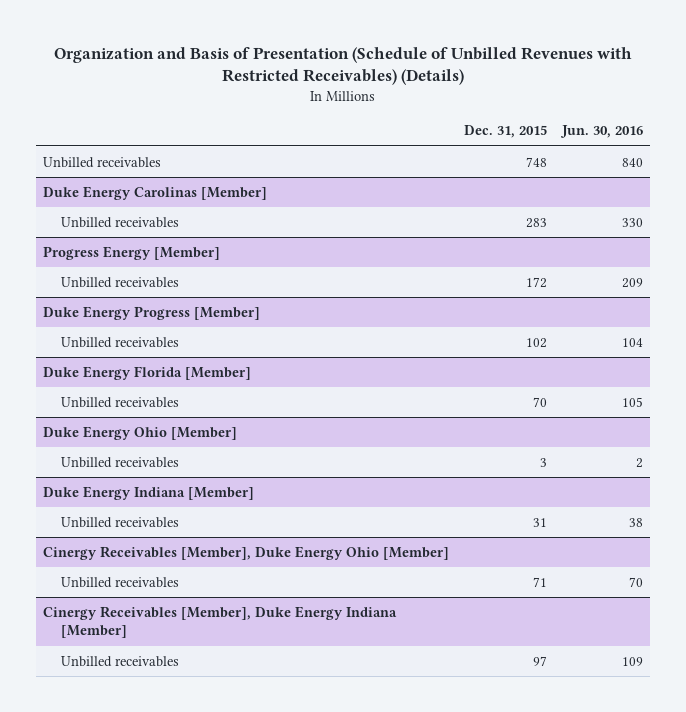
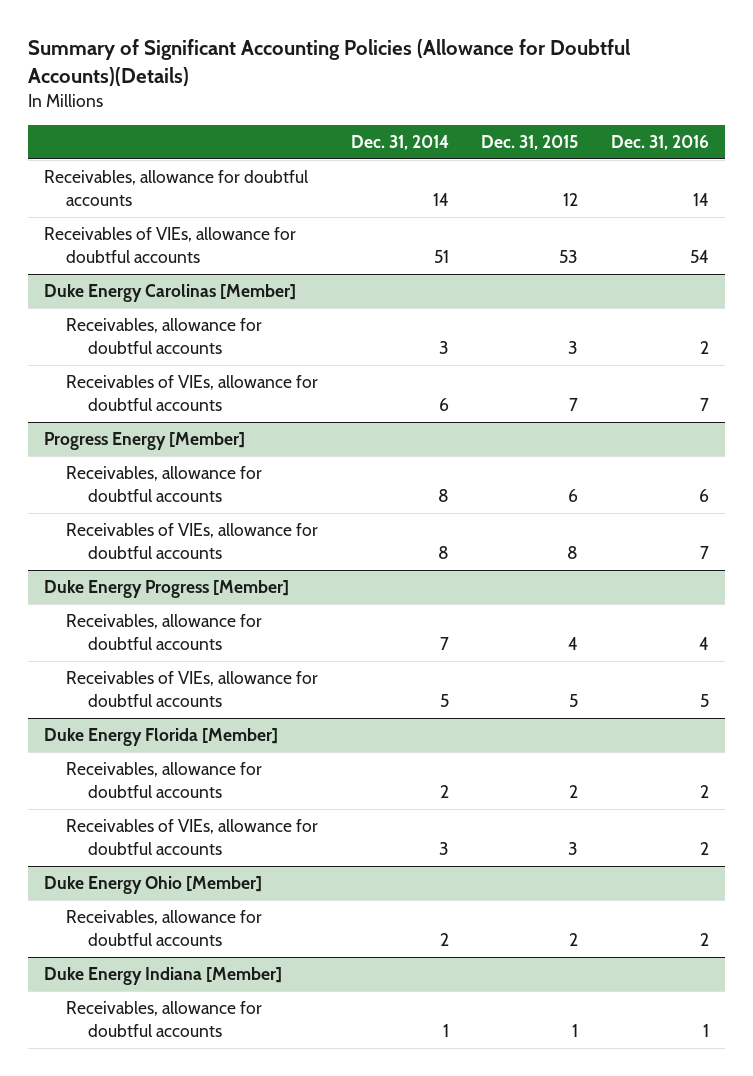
[54,46,633,86] Organization and Basis of Presentation (Schedule of Unbilled Revenues with Restricted Receivables) (Details) -> [27,39,630,87] Summary of Significant Accounting Policies (Allowance for Doubtful Accounts)(Details)
[559,125,643,139] Jun. 30, 2016 -> none
none -> [350,134,449,150] Dec. 31, 2014
none -> [611,134,710,150] Dec. 31, 2016
[43,156,162,168] Unbilled receivables -> none
none -> [44,170,309,206] Receivables, allowance for doubtful accounts
none -> [44,227,297,263] Receivables of VIEs, allowance for doubtful accounts
[61,216,180,228] Unbilled receivables -> none
none -> [66,318,263,354] Receivables, allowance for doubtful accounts
none -> [66,375,319,411] Receivables of VIEs, allowance for doubtful accounts
[61,276,180,288] Unbilled receivables -> none
none -> [66,466,263,502] Receivables, allowance for doubtful accounts
none -> [66,523,319,559] Receivables of VIEs, allowance for doubtful accounts
[61,336,180,348] Unbilled receivables -> none
none -> [66,614,263,650] Receivables, allowance for doubtful accounts
none -> [66,671,319,707] Receivables of VIEs, allowance for doubtful accounts
[61,396,180,408] Unbilled receivables -> none
none -> [66,762,263,798] Receivables, allowance for doubtful accounts
none -> [66,819,319,855] Receivables of VIEs, allowance for doubtful accounts
[61,456,180,468] Unbilled receivables -> none
none -> [66,910,263,946] Receivables, allowance for doubtful accounts
[61,516,180,528] Unbilled receivables -> none
[43,545,450,560] Cinergy Receivables [Member], Duke Energy Ohio [Member] -> none
[61,576,180,588] Unbilled receivables -> none
[43,605,398,639] Cinergy Receivables [Member], Duke Energy Indiana [Member] -> none
[61,655,180,667] Unbilled receivables -> none
none -> [66,1001,263,1037] Receivables, allowance for doubtful accounts

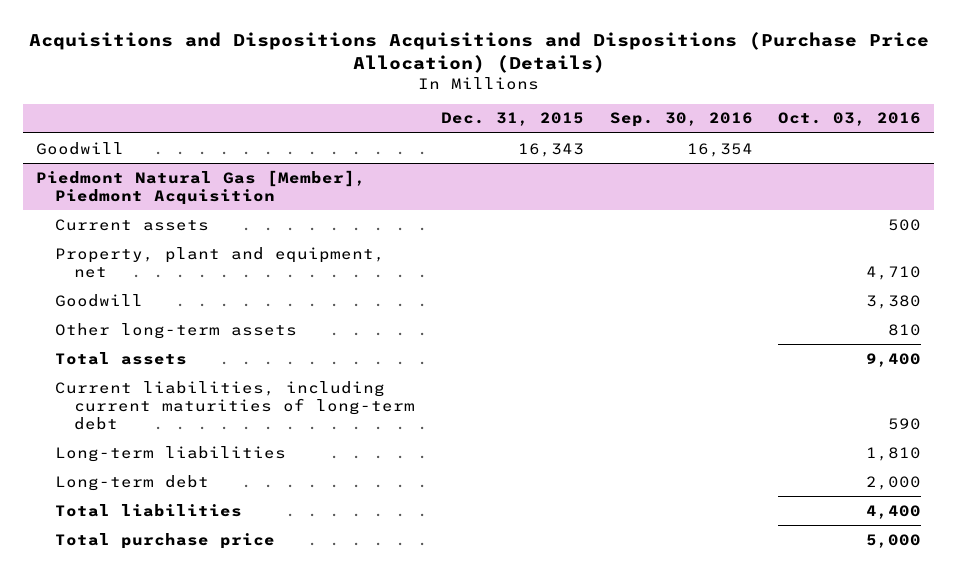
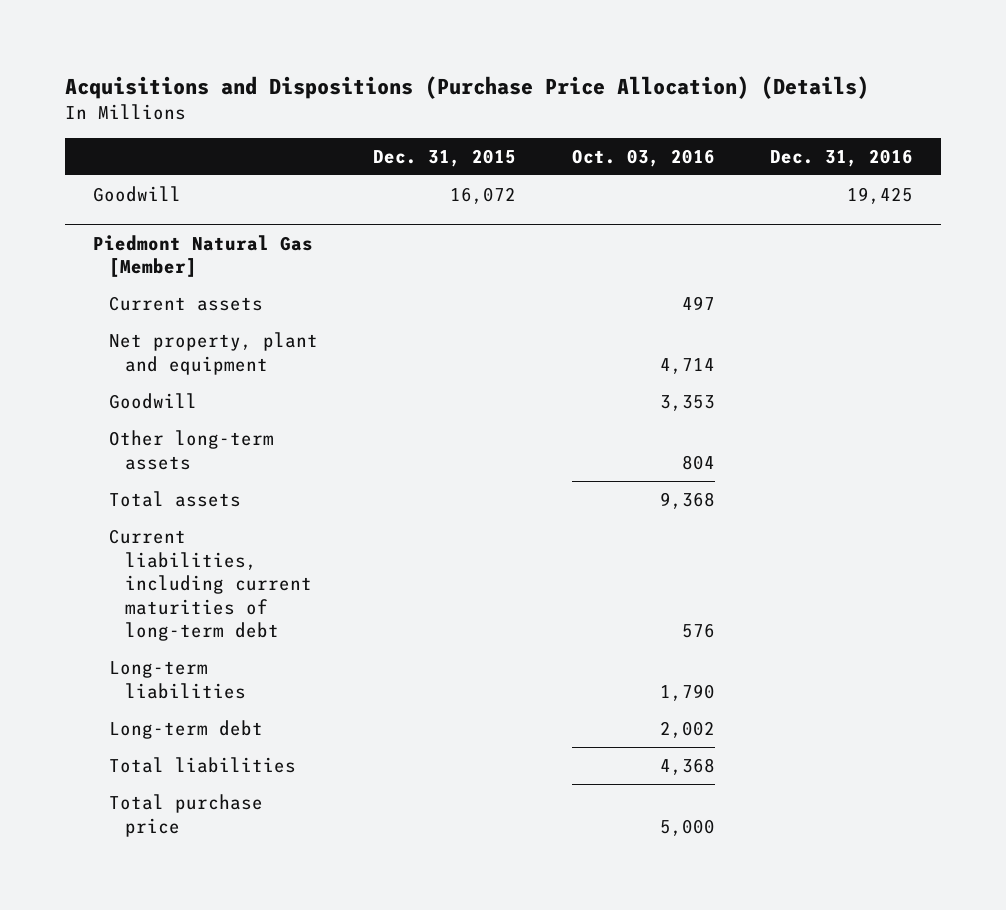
[28,31,929,73] Acquisitions and Dispositions Acquisitions and Dispositions (Purchase Price Allocation) (Details) -> [65,75,870,99] Acquisitions and Dispositions (Purchase Price Allocation) (Details)
[609,112,753,128] Sep. 30, 2016 -> none
none -> [769,148,913,167] Dec. 31, 2016
[518,142,585,157] 16,343 -> [450,187,517,205] 16,072
[35,169,366,205] Piedmont Natural Gas [Member], Piedmont Acquisition -> [92,234,313,278] Piedmont Natural Gas [Member]
[888,218,922,231] 500 -> [681,296,715,311] 497
[55,246,386,278] Property, plant and equipment, net -> [108,332,318,375] Net property, plant and equipment
[866,265,922,280] 4,710 -> [659,357,715,374] 4,714
[866,294,922,309] 3,380 -> [659,395,715,412] 3,353
[888,323,922,336] 810 -> [681,454,715,470] 804
[866,352,922,367] 9,400 -> [659,492,715,510] 9,368
[888,418,922,431] 590 -> [681,622,715,638] 576
[866,446,922,461] 1,810 -> [659,683,715,701] 1,790
[866,475,922,490] 2,000 -> [659,721,715,739] 2,002
[866,504,922,519] 4,400 -> [659,758,715,776] 4,368

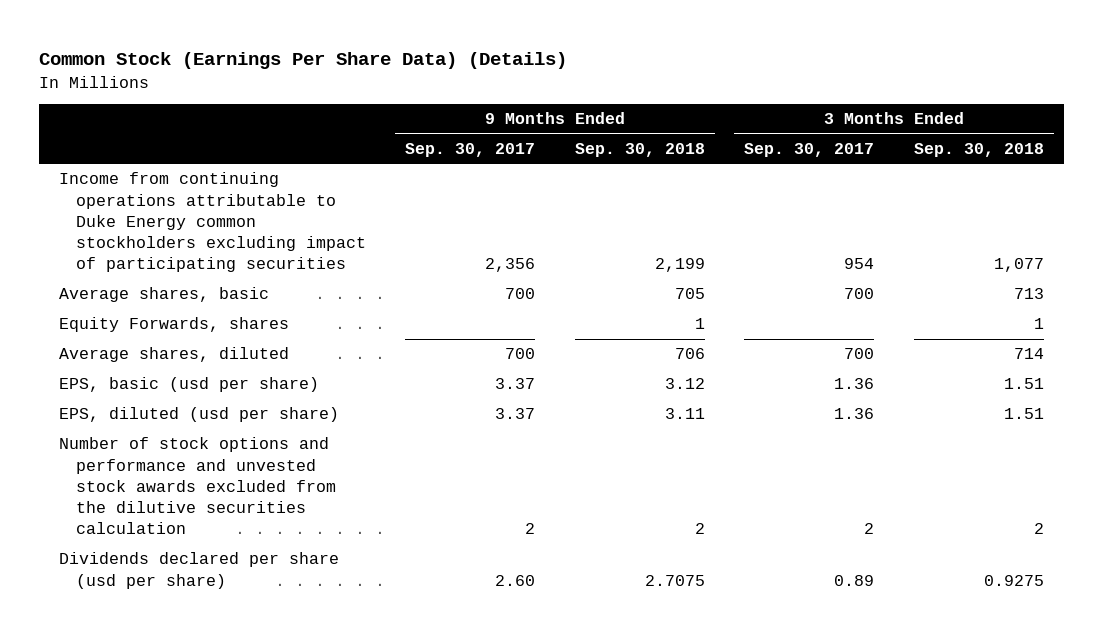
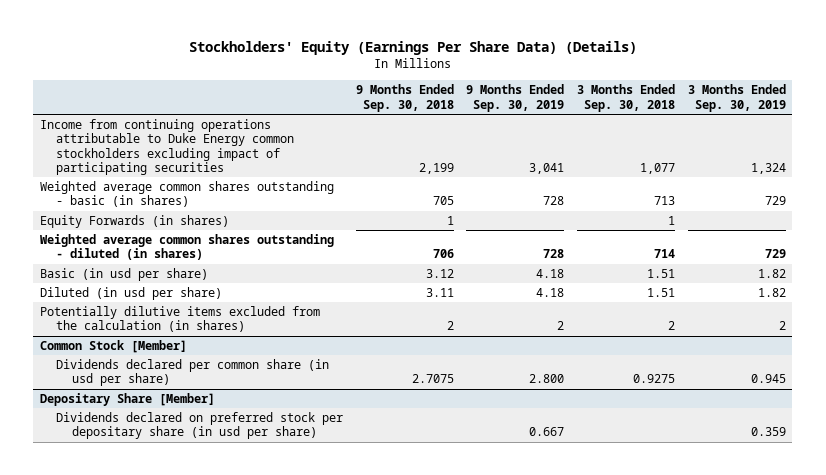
[39,52,568,70] Common Stock (Earnings Per Share Data) (Details) -> [188,41,637,56] Stockholders' Equity (Earnings Per Share Data) (Details)
[405,143,536,158] Sep. 30, 2017 -> none
[744,143,875,158] Sep. 30, 2017 -> none
none -> [466,84,565,112] 9 Months Ended Sep. 30, 2019
none -> [687,84,786,112] 3 Months Ended Sep. 30, 2019
[59,287,270,303] Average shares, basic -> [39,180,334,208] Weighted average common shares outstanding - basic (in shares)
[59,317,290,333] Equity Forwards, shares -> [39,214,229,228] Equity Forwards (in shares)
[59,347,290,363] Average shares, diluted -> [39,233,334,261] Weighted average common shares outstanding - diluted (in shares)
[59,377,320,393] EPS, basic (usd per share) -> [39,267,208,281] Basic (in usd per share)
[59,407,340,423] EPS, diluted (usd per share) -> [39,286,222,300] Diluted (in usd per share)
[59,437,336,535] Number of stock options and performance and unvested stock awards excluded from the dilutive securities calculation -> [39,305,320,333] Potentially dilutive items excluded from the calculation (in shares)
none -> [39,339,187,353] Common Stock [Member]
[59,552,340,589] Dividends declared per share (usd per share) -> [55,358,329,387] Dividends declared per common share (in usd per share)
none -> [39,392,215,406] Depositary Share [Member]
none -> [55,411,343,440] Dividends declared on preferred stock per depositary share (in usd per share)

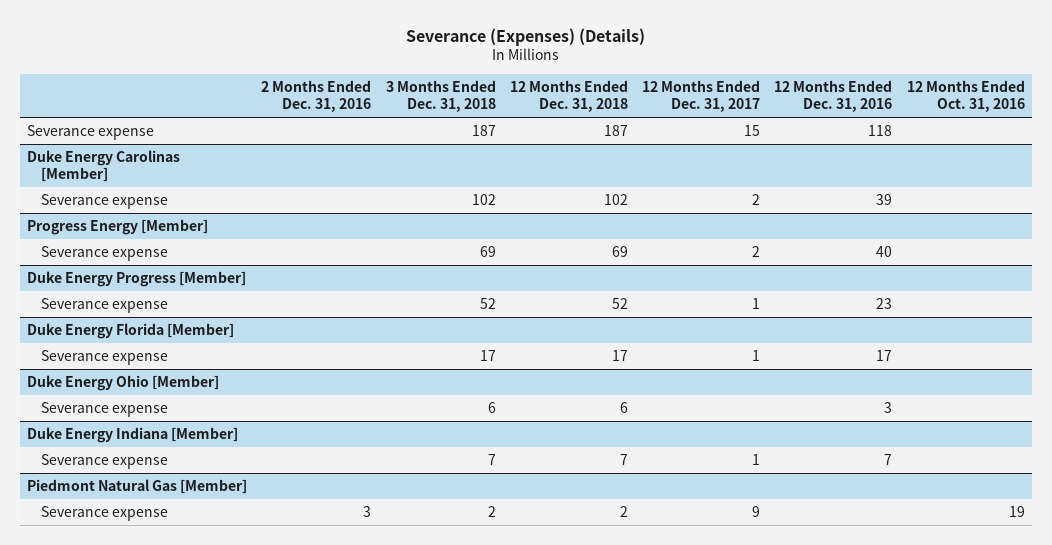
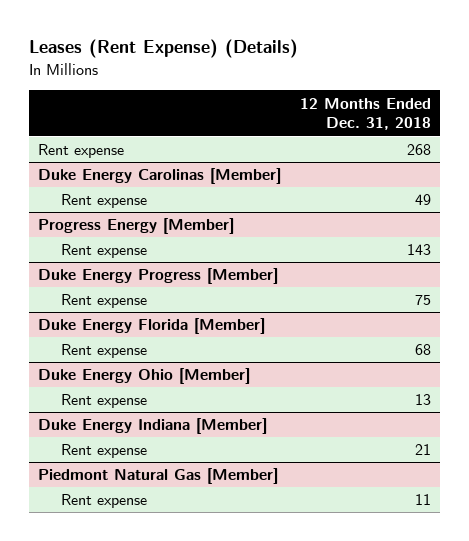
[405,27,645,46] Severance (Expenses) (Details) -> [28,39,298,59] Leases (Rent Expense) (Details)
[261,80,372,112] 2 Months Ended Dec. 31, 2016 -> none
[385,80,496,112] 3 Months Ended Dec. 31, 2018 -> none
[642,80,761,112] 12 Months Ended Dec. 31, 2017 -> none
[774,80,893,112] 12 Months Ended Dec. 31, 2016 -> none
[906,80,1025,112] 12 Months Ended Oct. 31, 2016 -> none
[27,125,155,141] Severance expense -> none
none -> [38,144,125,159] Rent expense
[41,194,169,210] Severance expense -> none
none -> [61,194,148,209] Rent expense
[41,246,169,262] Severance expense -> none
none -> [61,244,148,259] Rent expense
[41,298,169,314] Severance expense -> none
none -> [61,294,148,309] Rent expense
[41,350,169,366] Severance expense -> none
none -> [61,344,148,359] Rent expense
[41,402,169,418] Severance expense -> none
none -> [61,394,148,409] Rent expense
[41,454,169,470] Severance expense -> none
none -> [61,444,148,459] Rent expense
[41,506,169,522] Severance expense -> none
none -> [61,494,148,509] Rent expense

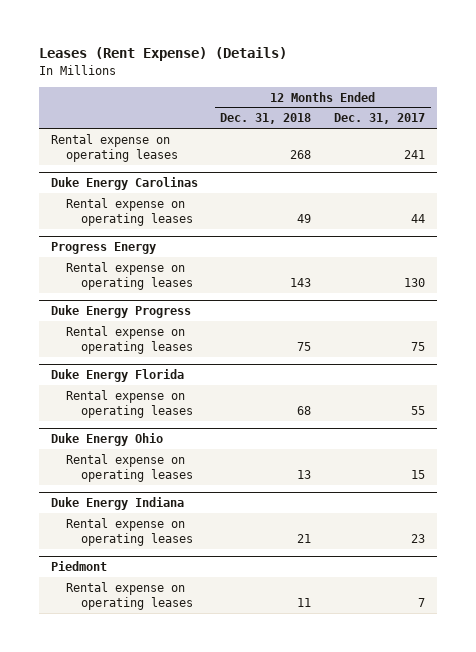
none -> [334,113,426,125] Dec. 31, 2017
[38,144,125,159] Rent expense -> [50,133,178,162] Rental expense on operating leases
[38,168,282,185] Duke Energy Carolinas [Member] -> [50,177,198,191] Duke Energy Carolinas
[61,194,148,209] Rent expense -> [65,197,194,226] Rental expense on operating leases
[38,218,235,235] Progress Energy [Member] -> [50,242,156,255] Progress Energy
[61,244,148,259] Rent expense -> [65,261,194,290] Rental expense on operating leases
[38,268,279,285] Duke Energy Progress [Member] -> [50,305,191,319] Duke Energy Progress
[61,294,148,309] Rent expense -> [65,325,194,354] Rental expense on operating leases
[38,318,266,335] Duke Energy Florida [Member] -> [50,369,184,383] Duke Energy Florida
[61,344,148,359] Rent expense -> [65,389,194,418] Rental expense on operating leases
[38,368,251,385] Duke Energy Ohio [Member] -> [50,433,163,447] Duke Energy Ohio
[61,394,148,409] Rent expense -> [65,453,194,482] Rental expense on operating leases
[38,418,268,435] Duke Energy Indiana [Member] -> [50,497,184,511] Duke Energy Indiana
[61,444,148,459] Rent expense -> [65,517,194,546] Rental expense on operating leases
[38,468,279,485] Piedmont Natural Gas [Member] -> [50,561,107,572] Piedmont
[61,494,148,509] Rent expense -> [65,581,194,610] Rental expense on operating leases

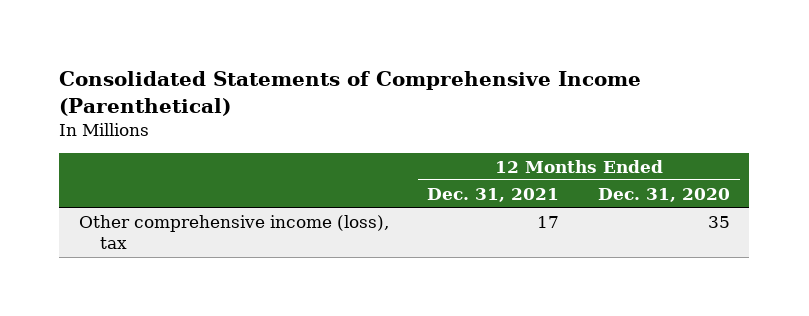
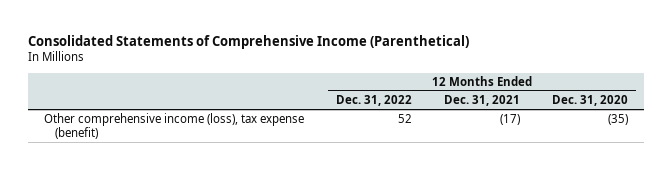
none -> [335,94,412,106] Dec. 31, 2022
[78,214,389,250] Other comprehensive income (loss), tax -> [44,113,305,139] Other comprehensive income (loss), tax expense (benefit)
[537,215,560,228] 17 -> [499,114,520,126] (17)
[708,215,731,228] 35 -> [607,114,628,126] (35)

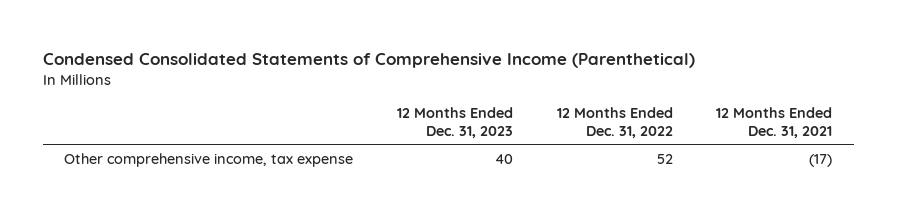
[28,34,470,49] Consolidated Statements of Comprehensive Income (Parenthetical) -> [42,53,695,69] Condensed Consolidated Statements of Comprehensive Income (Parenthetical)
[551,94,628,106] Dec. 31, 2020 -> none
none -> [397,107,514,139] 12 Months Ended Dec. 31, 2023
[44,113,305,139] Other comprehensive income (loss), tax expense (benefit) -> [64,152,354,167] Other comprehensive income, tax expense

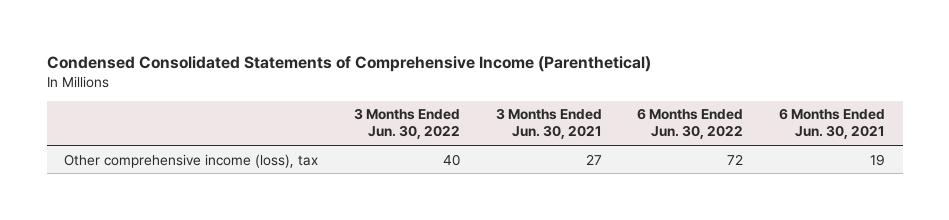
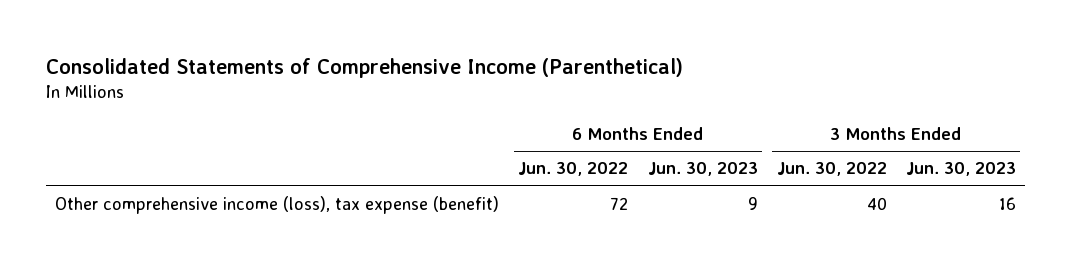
[46,56,651,73] Condensed Consolidated Statements of Comprehensive Income (Parenthetical) -> [45,57,683,78] Consolidated Statements of Comprehensive Income (Parenthetical)
[495,108,602,140] 3 Months Ended Jun. 30, 2021 -> none
[778,108,885,140] 6 Months Ended Jun. 30, 2021 -> none
none -> [647,162,758,177] Jun. 30, 2023
none -> [905,162,1016,177] Jun. 30, 2023
[64,153,319,168] Other comprehensive income (loss), tax -> [55,196,500,215] Other comprehensive income (loss), tax expense (benefit)

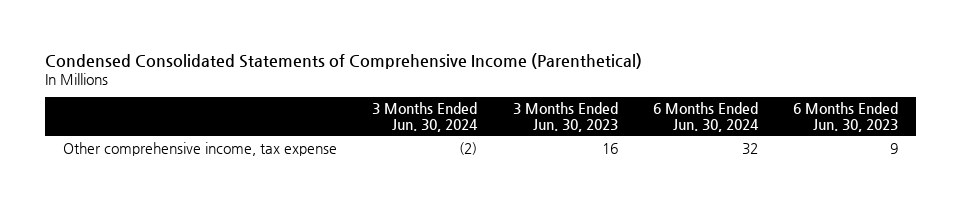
[45,57,683,78] Consolidated Statements of Comprehensive Income (Parenthetical) -> [45,52,643,69] Condensed Consolidated Statements of Comprehensive Income (Parenthetical)
[518,162,629,177] Jun. 30, 2022 -> none
[776,162,887,177] Jun. 30, 2022 -> none
none -> [372,102,479,132] 3 Months Ended Jun. 30, 2024
none -> [652,102,759,132] 6 Months Ended Jun. 30, 2024
[55,196,500,215] Other comprehensive income (loss), tax expense (benefit) -> [63,142,338,157] Other comprehensive income, tax expense

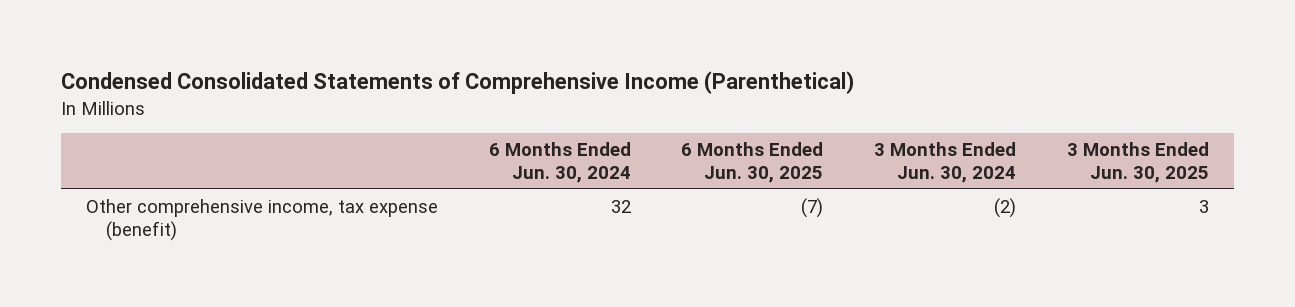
[512,102,618,132] 3 Months Ended Jun. 30, 2023 -> none
[793,102,899,132] 6 Months Ended Jun. 30, 2023 -> none
none -> [681,142,824,183] 6 Months Ended Jun. 30, 2025
none -> [1066,142,1209,183] 3 Months Ended Jun. 30, 2025
[63,142,338,157] Other comprehensive income, tax expense -> [85,199,438,241] Other comprehensive income, tax expense (benefit)

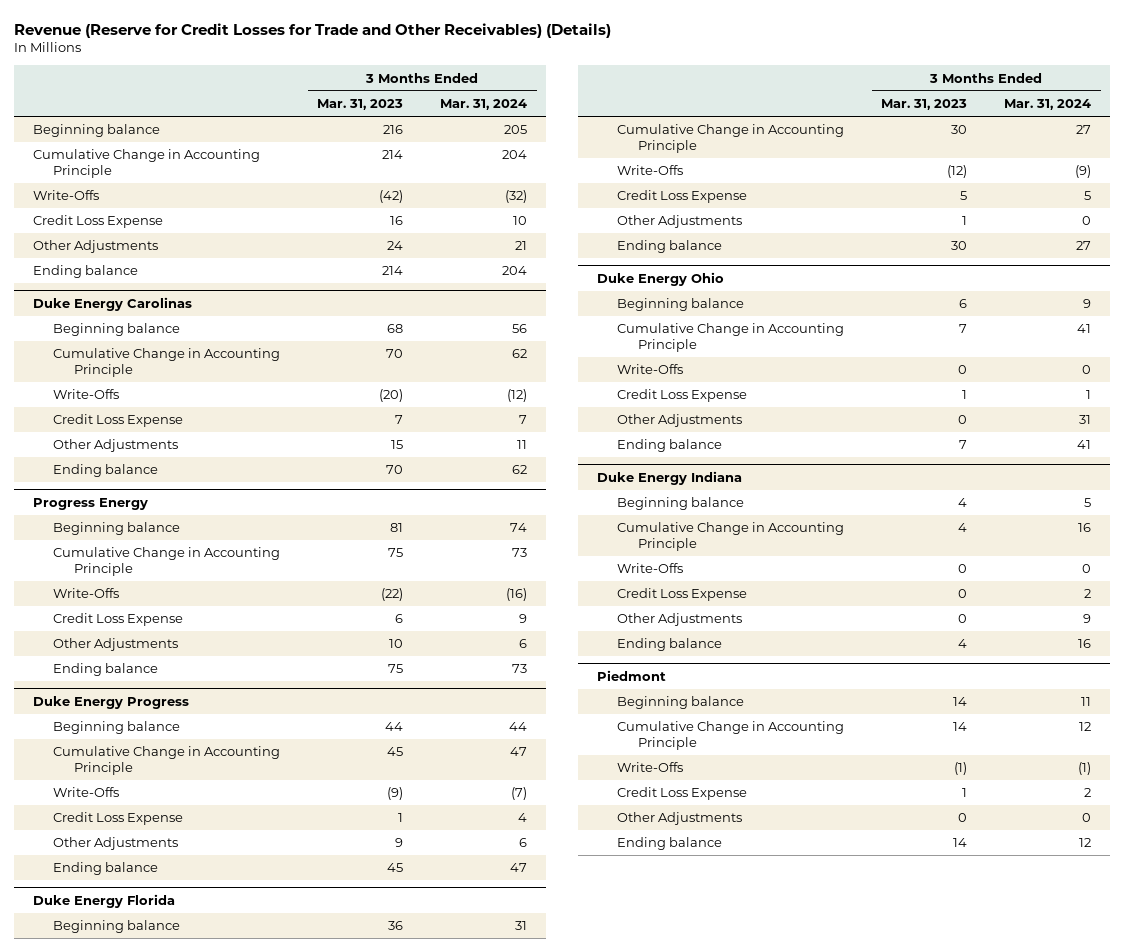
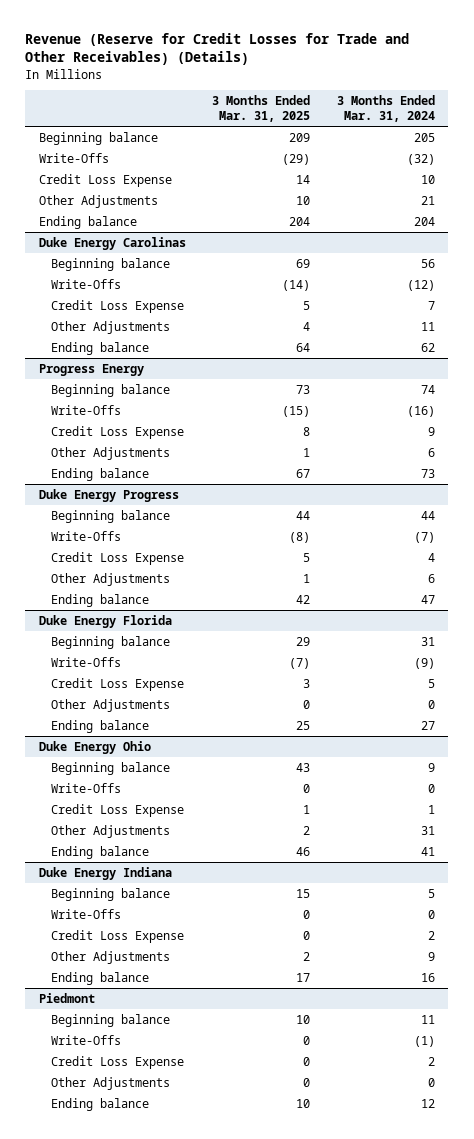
[317,99,404,111] Mar. 31, 2023 -> none
none -> [212,95,311,122] 3 Months Ended Mar. 31, 2025
[32,149,260,178] Cumulative Change in Accounting Principle -> none
[53,348,281,377] Cumulative Change in Accounting Principle -> none
[53,547,281,576] Cumulative Change in Accounting Principle -> none
[53,746,281,775] Cumulative Change in Accounting Principle -> none
[617,124,845,153] Cumulative Change in Accounting Principle -> none
[617,323,845,352] Cumulative Change in Accounting Principle -> none
[617,522,845,551] Cumulative Change in Accounting Principle -> none
[617,721,845,750] Cumulative Change in Accounting Principle -> none

